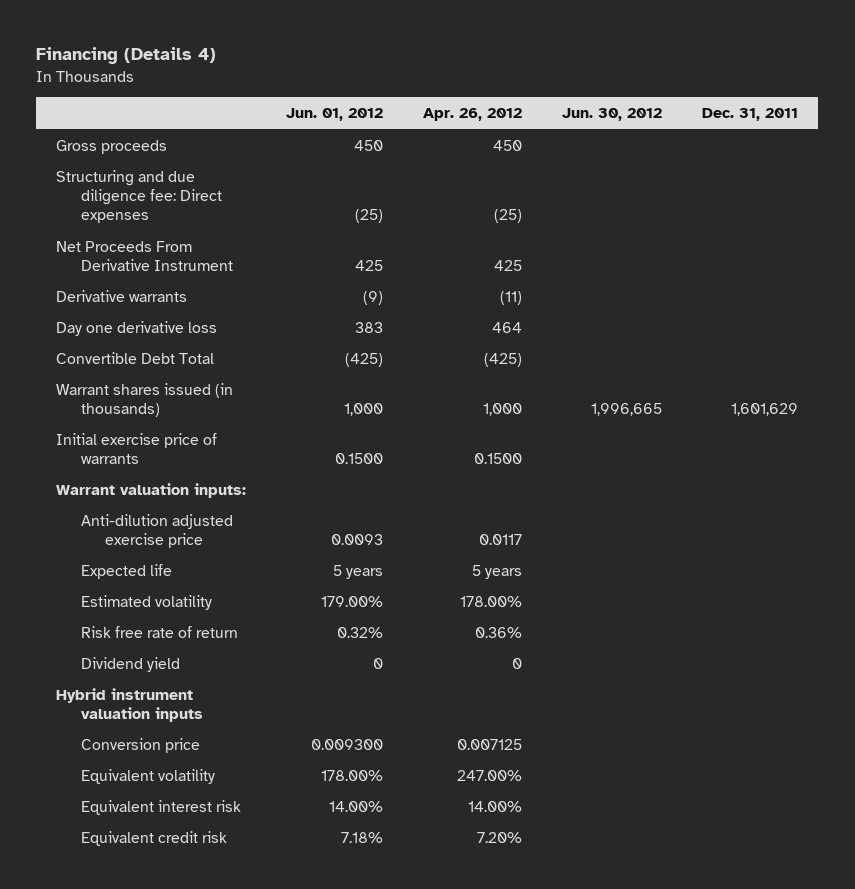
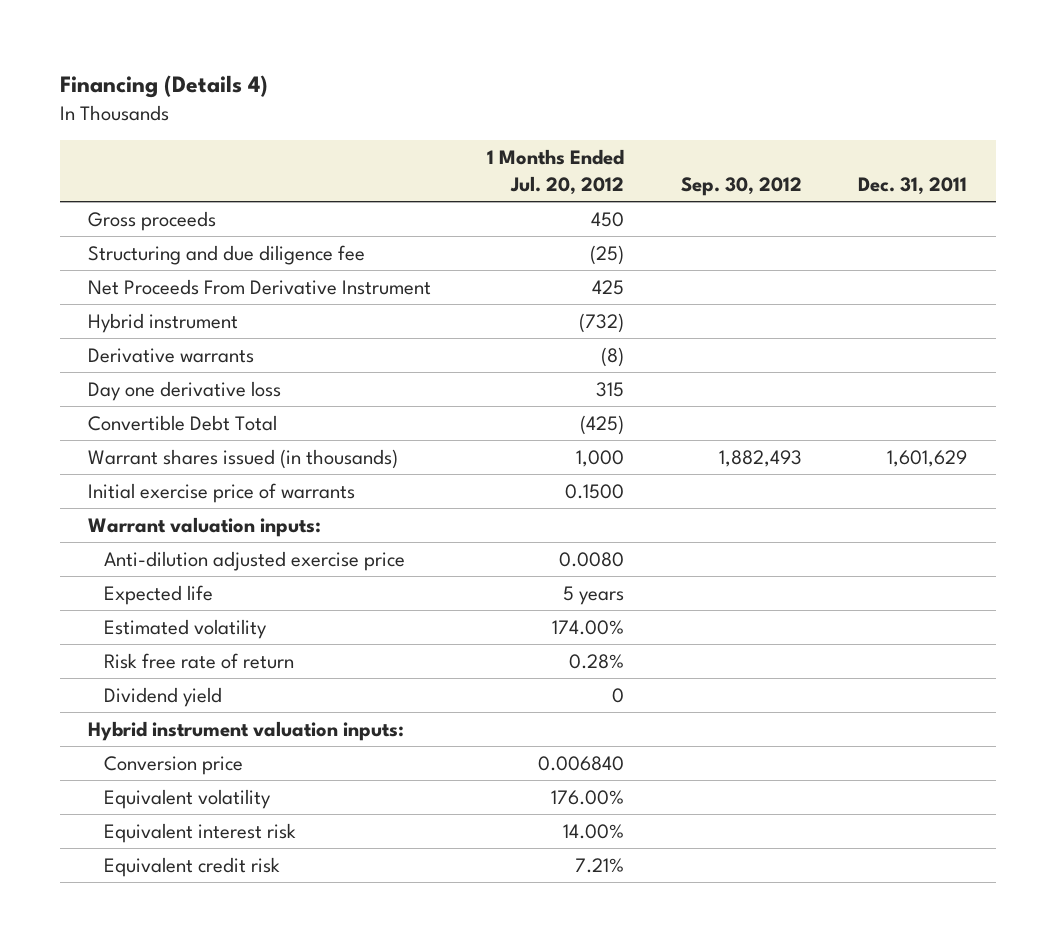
[286,108,384,122] Jun. 01, 2012 -> none
[423,108,523,122] Apr. 26, 2012 -> none
[562,108,663,122] Jun. 30, 2012 -> none
none -> [487,149,625,195] 1 Months Ended Jul. 20, 2012
none -> [680,176,802,196] Sep. 30, 2012
[56,169,222,224] Structuring and due diligence fee: Direct expenses -> [87,244,365,265] Structuring and due diligence fee
none -> [87,312,238,333] Hybrid instrument
[56,687,203,723] Hybrid instrument valuation inputs -> [87,720,404,741] Hybrid instrument valuation inputs:

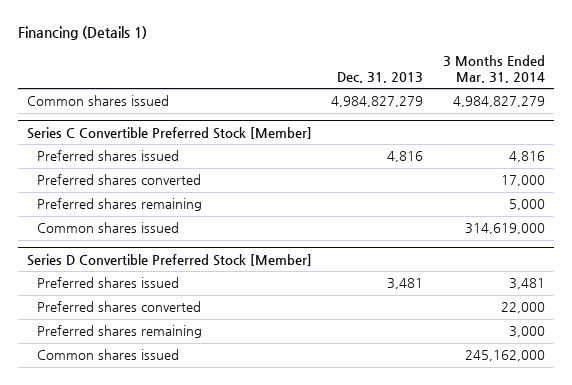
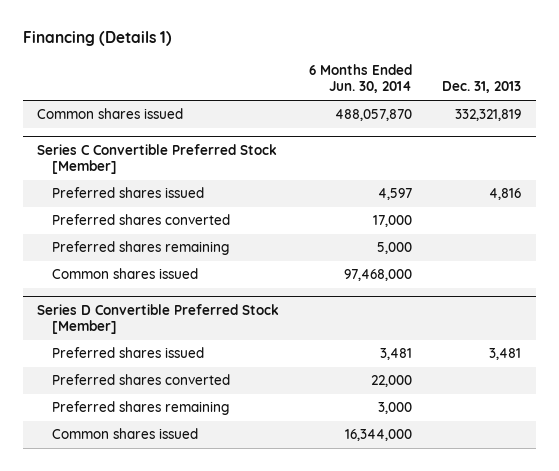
[442,55,545,83] 3 Months Ended Mar. 31, 2014 -> none
none -> [309,63,413,94] 6 Months Ended Jun. 30, 2014
[331,96,424,108] 4,984,827,279 -> [455,109,522,122] 332,321,819

